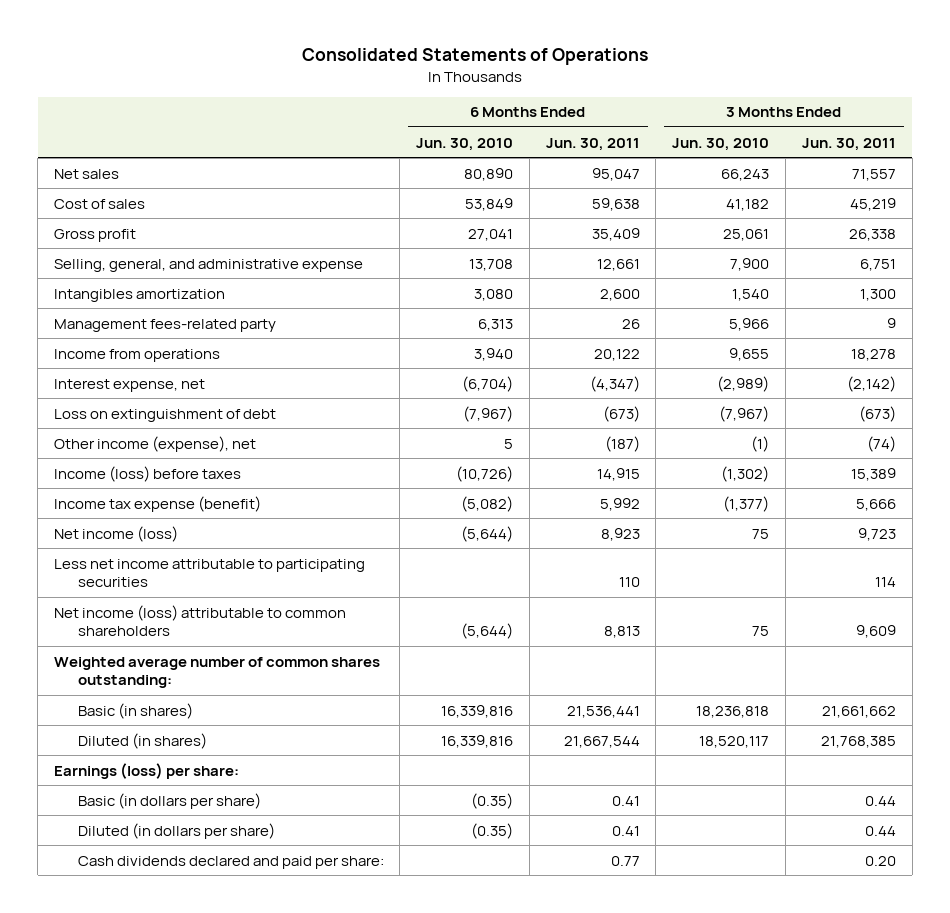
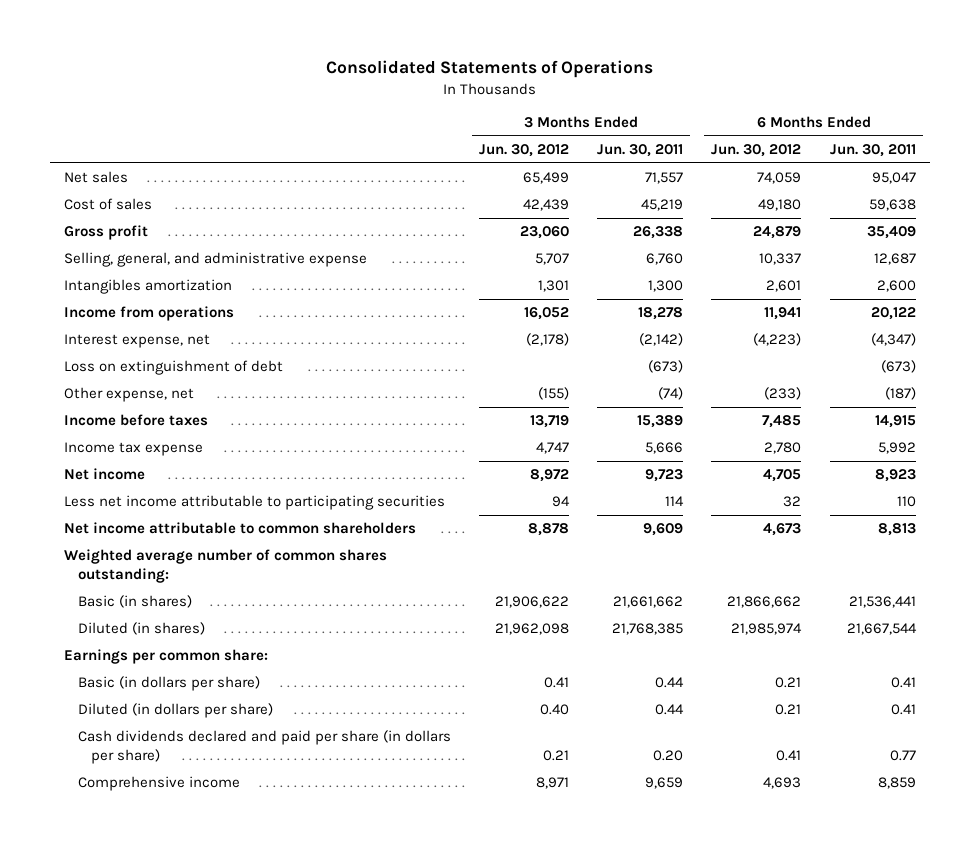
[416,137,514,151] Jun. 30, 2010 -> none
[672,137,770,151] Jun. 30, 2010 -> none
none -> [478,144,569,158] Jun. 30, 2012
none -> [711,144,802,158] Jun. 30, 2012
[596,258,640,271] 12,661 -> [873,253,916,266] 12,687
[859,258,896,271] 6,751 -> [646,253,684,266] 6,760
[54,318,277,332] Management fees-related party -> none
[54,435,257,452] Other income (expense), net -> [64,387,195,403] Other expense, net
[54,465,242,482] Income (loss) before taxes -> [64,414,209,427] Income before taxes
[54,495,262,512] Income tax expense (benefit) -> [64,442,204,457] Income tax expense
[54,525,179,542] Net income (loss) -> [64,468,146,481] Net income
[54,604,347,637] Net income (loss) attributable to common shareholders -> [64,522,417,535] Net income attributable to common shareholders
[54,762,240,779] Earnings (loss) per share: -> [64,649,269,665] Earnings per common share:
[77,855,384,869] Cash dividends declared and paid per share: -> [77,730,451,765] Cash dividends declared and paid per share (in dollars per share)
none -> [77,776,240,792] Comprehensive income

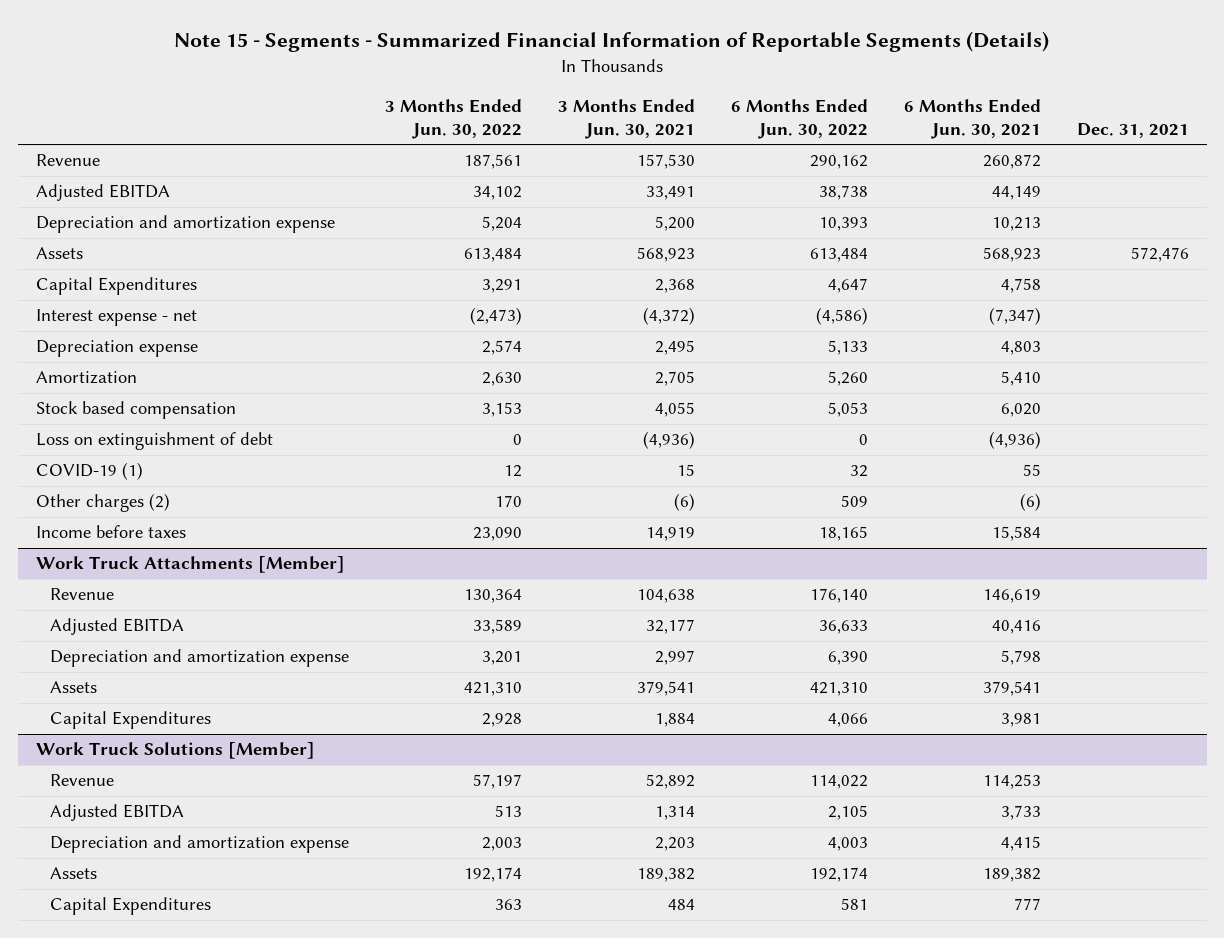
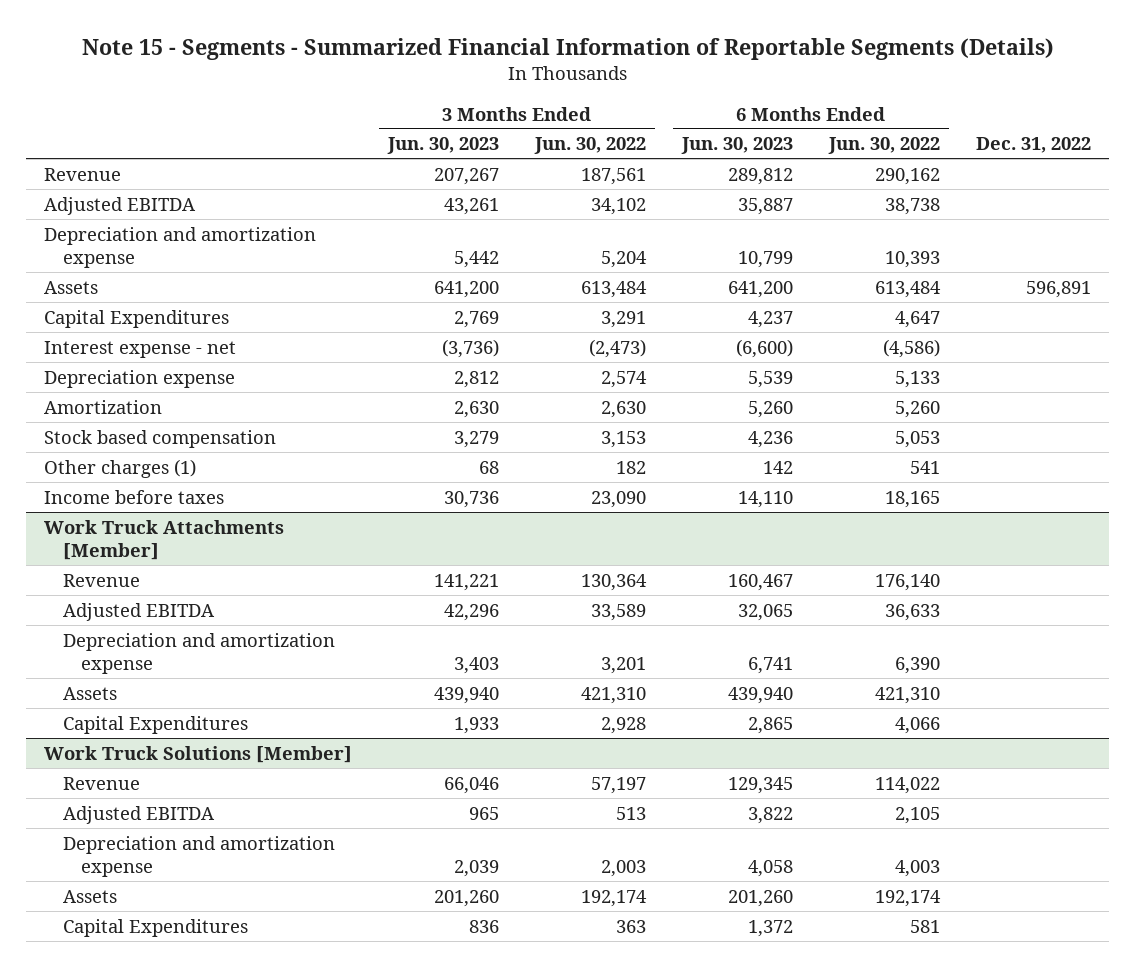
[557,98,695,139] 3 Months Ended Jun. 30, 2021 -> none
[903,98,1041,139] 6 Months Ended Jun. 30, 2021 -> none
[1076,122,1189,138] Dec. 31, 2021 -> none
none -> [387,137,500,155] Jun. 30, 2023
none -> [681,137,794,155] Jun. 30, 2023
none -> [976,137,1092,154] Dec. 31, 2022
[35,432,273,451] Loss on extinguishment of debt -> none
[35,462,143,481] COVID-19 (1) -> none
[35,493,170,513] Other charges (2) -> [44,458,197,478] Other charges (1)
[494,495,522,508] 170 -> [616,460,647,474] 182
[840,495,868,508] 509 -> [910,460,941,474] 541

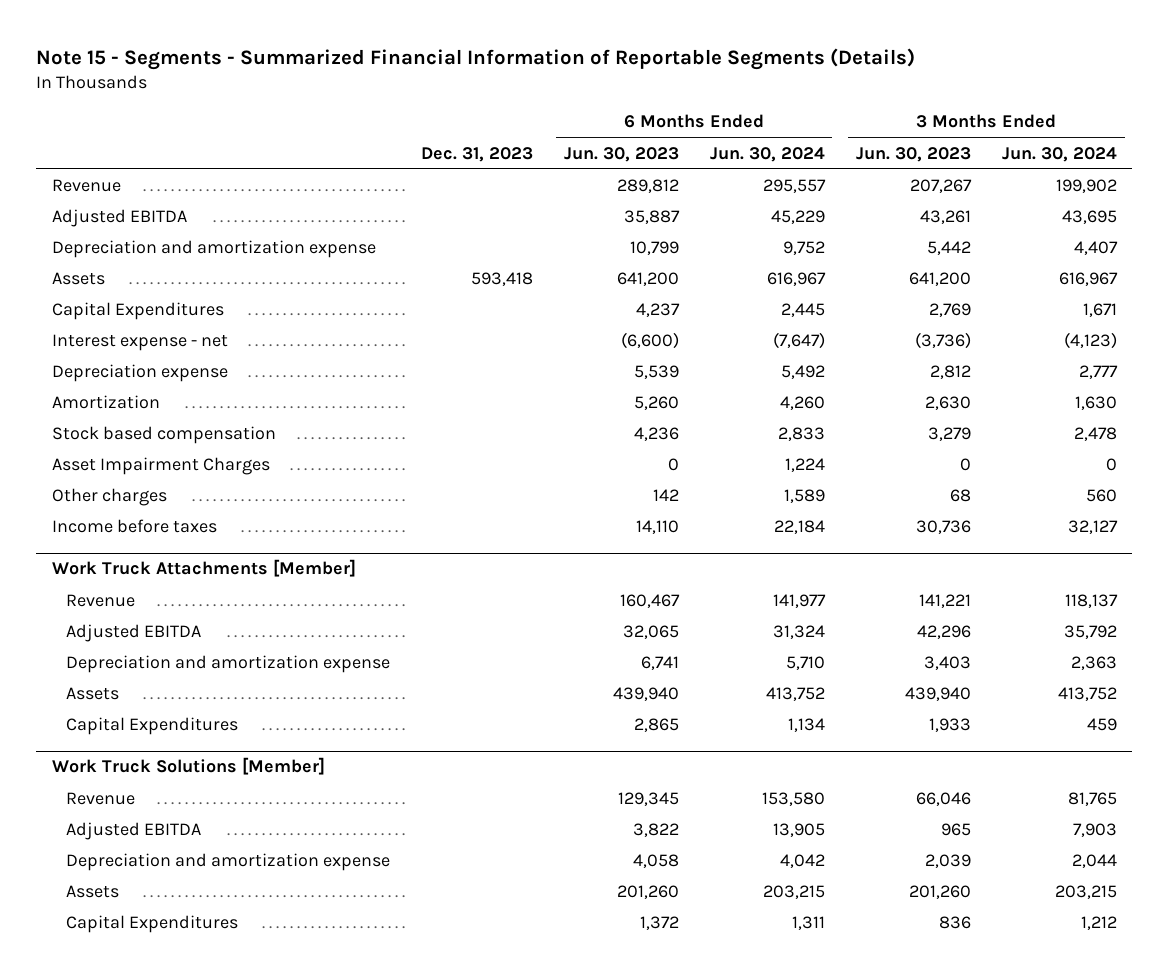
[534,137,647,155] Jun. 30, 2022 -> none
[828,137,941,155] Jun. 30, 2022 -> none
[976,137,1092,154] Dec. 31, 2022 -> none
none -> [420,146,533,162] Dec. 31, 2023
none -> [709,146,825,162] Jun. 30, 2024
none -> [1001,146,1117,162] Jun. 30, 2024
none -> [51,457,270,476] Asset Impairment Charges
[44,458,197,478] Other charges (1) -> [51,488,167,507] Other charges

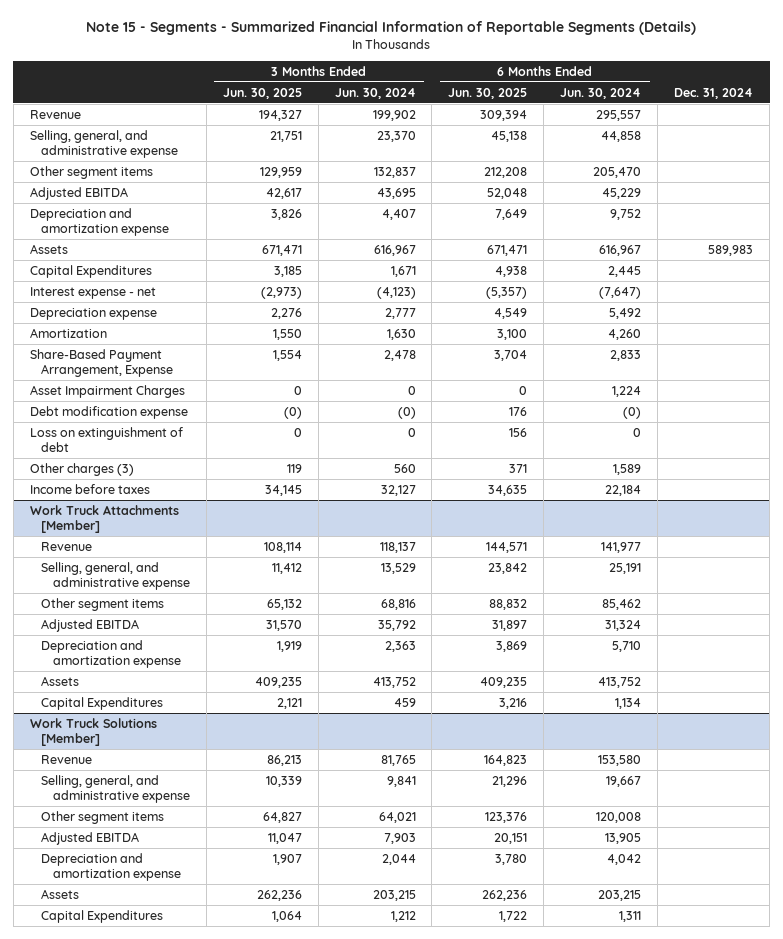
[420,146,533,162] Dec. 31, 2023 -> none
[563,146,679,162] Jun. 30, 2023 -> none
[855,146,971,162] Jun. 30, 2023 -> none
none -> [222,87,302,99] Jun. 30, 2025
none -> [448,87,528,99] Jun. 30, 2025
none -> [674,87,754,99] Dec. 31, 2024
none -> [29,129,179,158] Selling, general, and administrative expense
none -> [29,165,153,179] Other segment items
[51,426,276,445] Stock based compensation -> [29,348,174,377] Share-Based Payment Arrangement, Expense
none -> [29,405,188,419] Debt modification expense
none -> [29,426,183,452] Loss on extinguishment of debt
[51,488,167,507] Other charges -> [29,462,134,476] Other charges (3)
none -> [41,561,190,590] Selling, general, and administrative expense
none -> [41,597,165,611] Other segment items
none -> [41,774,190,803] Selling, general, and administrative expense
none -> [41,810,165,824] Other segment items

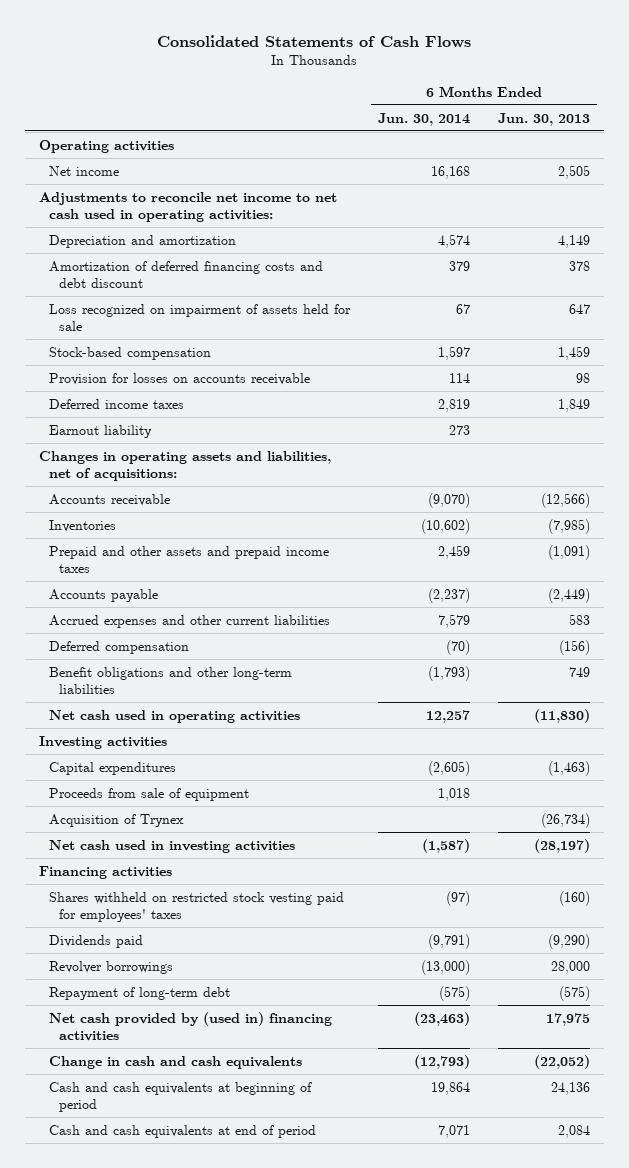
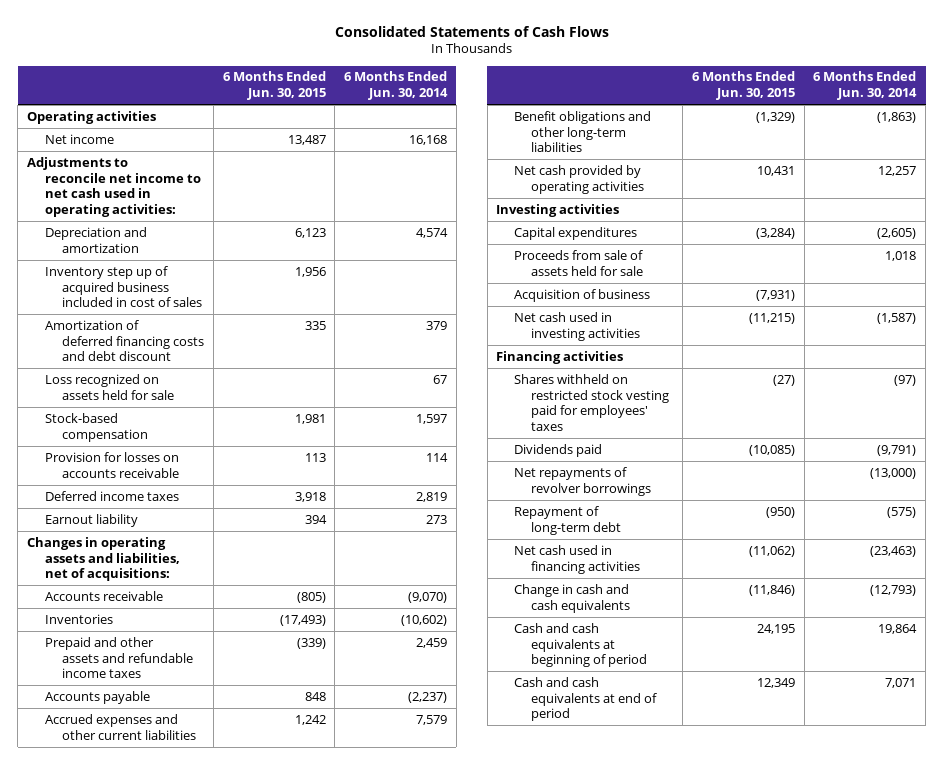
[497,112,590,126] Jun. 30, 2013 -> none
none -> [222,71,326,101] 6 Months Ended Jun. 30, 2015
none -> [44,265,203,308] Inventory step up of acquired business included in cost of sales
[48,303,351,331] Loss recognized on impairment of assets held for sale -> [44,373,175,400] Loss recognized on assets held for sale
[48,545,329,573] Prepaid and other assets and prepaid income taxes -> [44,636,194,679] Prepaid and other assets and refundable income taxes
[48,640,189,654] Deferred compensation -> none
[427,665,470,681] (1,793) -> [877,111,917,123] (1,863)
[48,709,300,723] Net cash used in operating activities -> [513,164,645,194] Net cash provided by operating activities
[48,787,249,801] Proceeds from sale of equipment -> [513,249,644,276] Proceeds from sale of assets held for sale
[48,813,184,827] Acquisition of Trynex -> [513,288,650,302] Acquisition of business
[48,960,173,974] Revolver borrowings -> [513,466,652,496] Net repayments of revolver borrowings
[48,1011,332,1041] Net cash provided by (used in) financing activities -> [513,544,641,574] Net cash used in financing activities

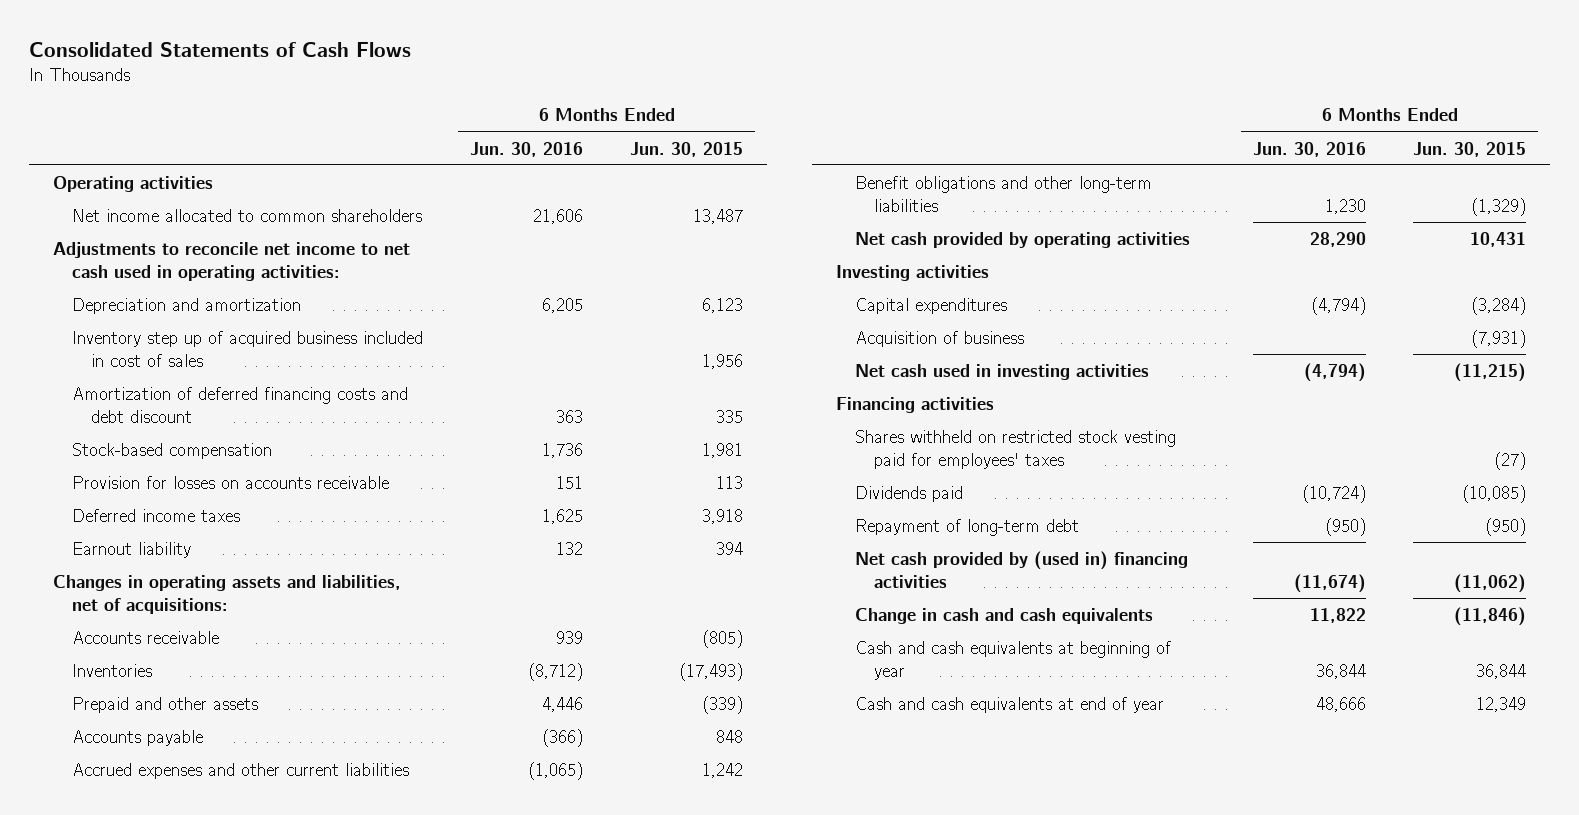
[344,71,449,101] 6 Months Ended Jun. 30, 2014 -> none
none -> [469,141,583,157] Jun. 30, 2016
[44,133,114,144] Net income -> [71,208,422,222] Net income allocated to common shareholders
[44,373,175,400] Loss recognized on assets held for sale -> none
[44,636,194,679] Prepaid and other assets and refundable income taxes -> [71,696,258,713] Prepaid and other assets
[513,249,644,276] Proceeds from sale of assets held for sale -> none
[513,466,652,496] Net repayments of revolver borrowings -> none
[513,544,641,574] Net cash used in financing activities -> [854,550,1188,588] Net cash provided by (used in) financing activities
[513,622,648,668] Cash and cash equivalents at beginning of period -> [854,640,1171,680] Cash and cash equivalents at beginning of year
[756,623,795,634] 24,195 -> [1476,663,1527,679] 36,844
[513,676,658,722] Cash and cash equivalents at end of period -> [854,696,1164,713] Cash and cash equivalents at end of year

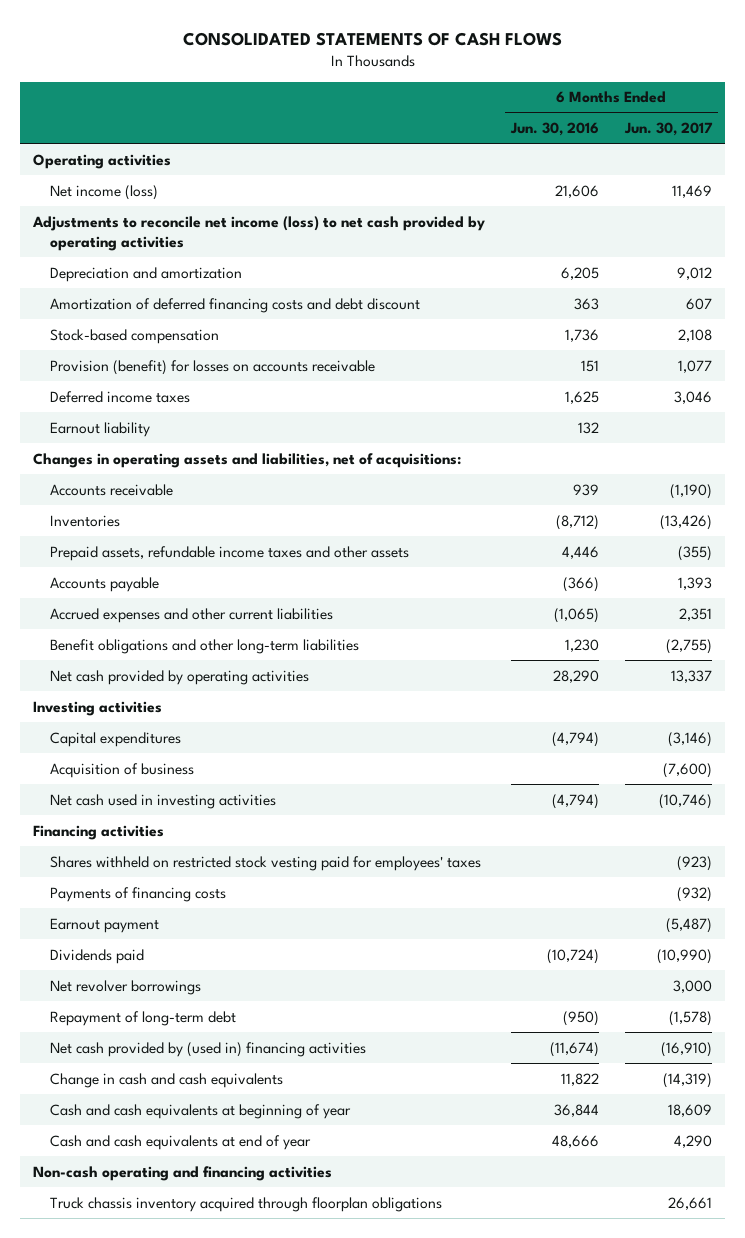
[28,41,411,57] Consolidated Statements of Cash Flows -> [182,31,562,46] CONSOLIDATED STATEMENTS OF CASH FLOWS
[630,141,744,157] Jun. 30, 2015 -> none
none -> [623,122,713,137] Jun. 30, 2017
[71,208,422,222] Net income allocated to common shareholders -> [50,184,159,200] Net income (loss)
[52,241,410,281] Adjustments to reconcile net income to net cash used in operating activities: -> [32,215,486,251] Adjustments to reconcile net income (loss) to net cash provided by operating activities
[71,330,423,367] Inventory step up of acquired business included in cost of sales -> none
[71,475,389,489] Provision for losses on accounts receivable -> [50,359,376,375] Provision (benefit) for losses on accounts receivable
[71,696,258,713] Prepaid and other assets -> [50,545,410,561] Prepaid assets, refundable income taxes and other assets
none -> [50,886,227,902] Payments of financing costs
none -> [50,917,160,933] Earnout payment
none -> [50,979,202,995] Net revolver borrowings
none -> [33,1165,333,1181] Non-cash operating and financing activities
none -> [50,1196,443,1212] Truck chassis inventory acquired through floorplan obligations

